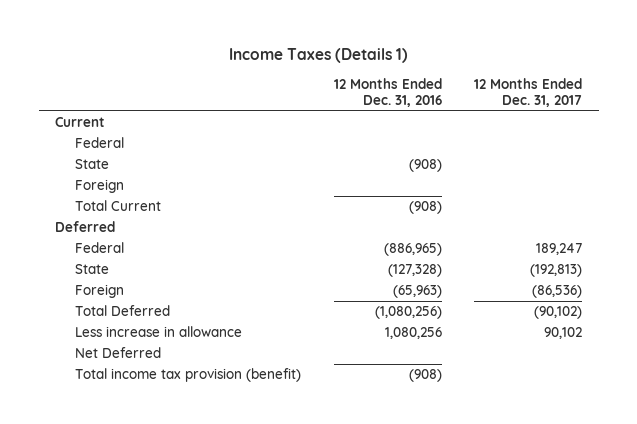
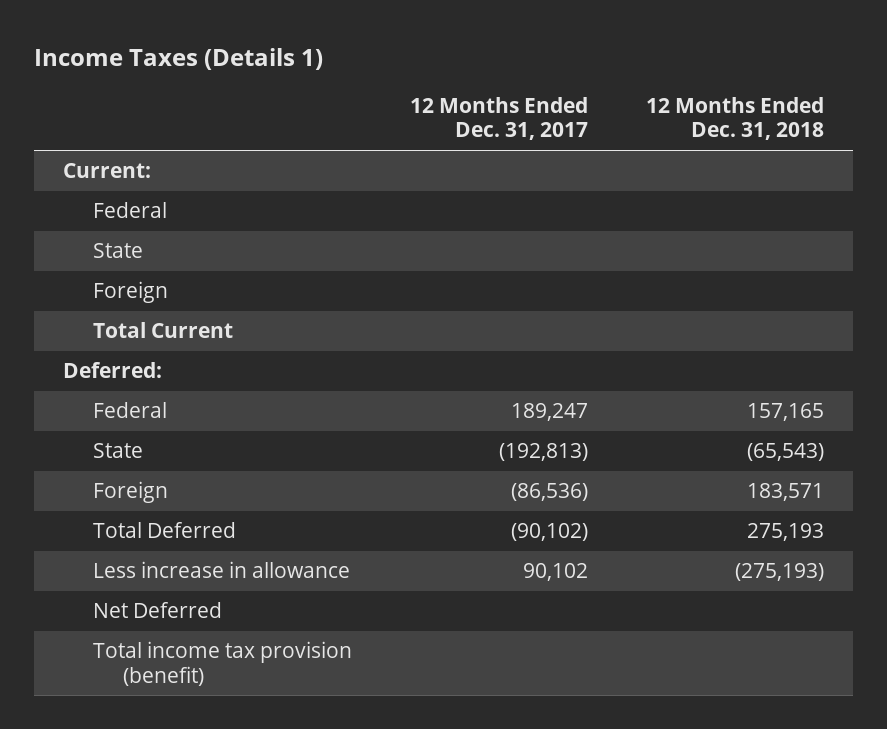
[333,77,442,108] 12 Months Ended Dec. 31, 2016 -> none
none -> [646,97,825,141] 12 Months Ended Dec. 31, 2018
[54,117,105,128] Current -> [62,163,151,179] Current:
[54,221,115,233] Deferred -> [62,362,162,379] Deferred:

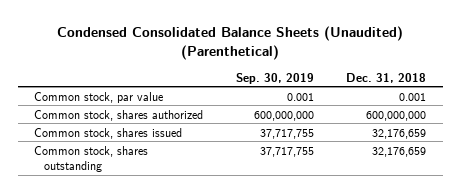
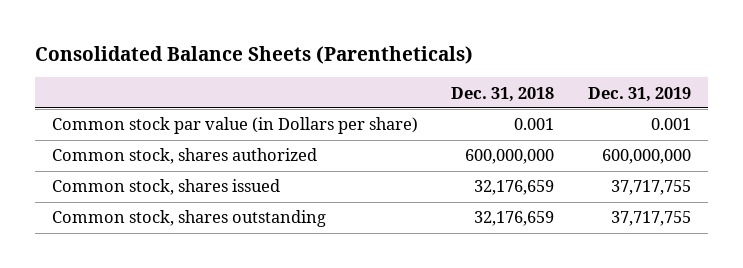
[57,25,404,60] Condensed Consolidated Balance Sheets (Unaudited) (Parenthetical) -> [35,45,474,64] Consolidated Balance Sheets (Parentheticals)
[235,72,314,84] Sep. 30, 2019 -> none
none -> [587,86,691,102] Dec. 31, 2019
[34,91,164,103] Common stock, par value -> [51,117,418,135] Common stock par value (in Dollars per share)

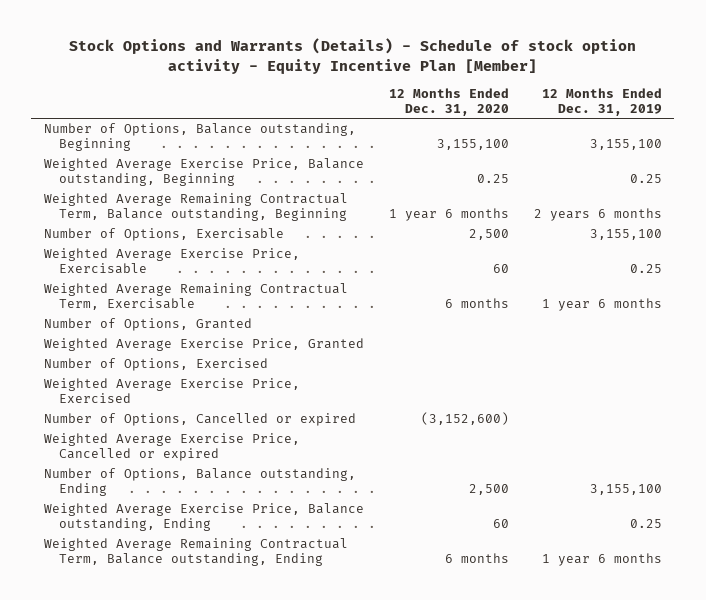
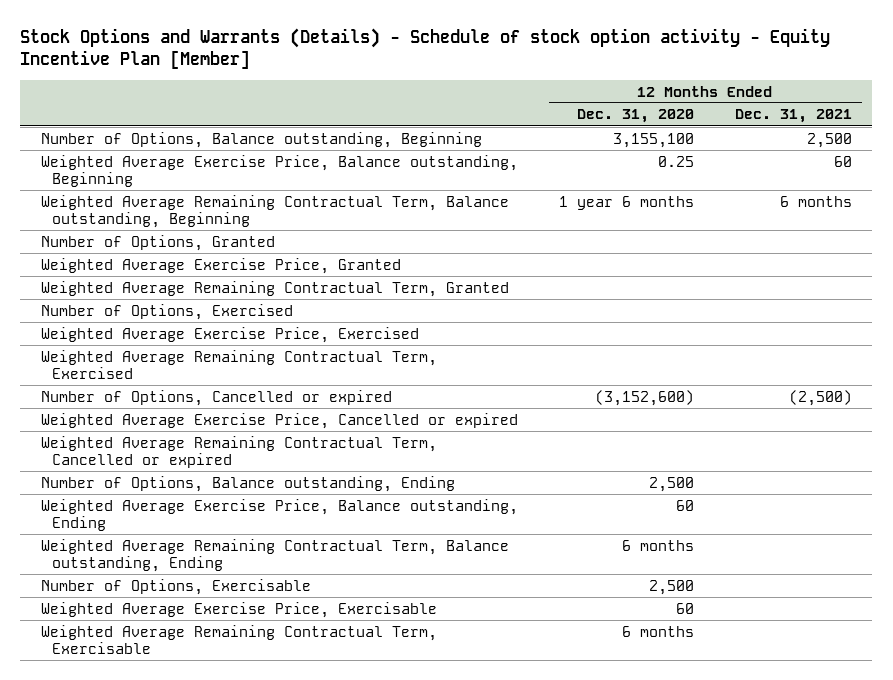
[541,88,662,116] 12 Months Ended Dec. 31, 2019 -> none
none -> [734,109,852,124] Dec. 31, 2021
none -> [40,280,509,297] Weighted Average Remaining Contractual Term, Granted
none -> [40,349,437,379] Weighted Average Remaining Contractual Term, Exercised
none -> [40,435,437,468] Weighted Average Remaining Contractual Term, Cancelled or expired
[43,228,284,242] Number of Options, Exercisable -> [40,578,311,595] Number of Options, Exercisable
[43,248,300,275] Weighted Average Exercise Price, Exercisable -> [40,601,437,618] Weighted Average Exercise Price, Exercisable
[43,283,348,311] Weighted Average Remaining Contractual Term, Exercisable -> [40,624,437,654] Weighted Average Remaining Contractual Term, Exercisable

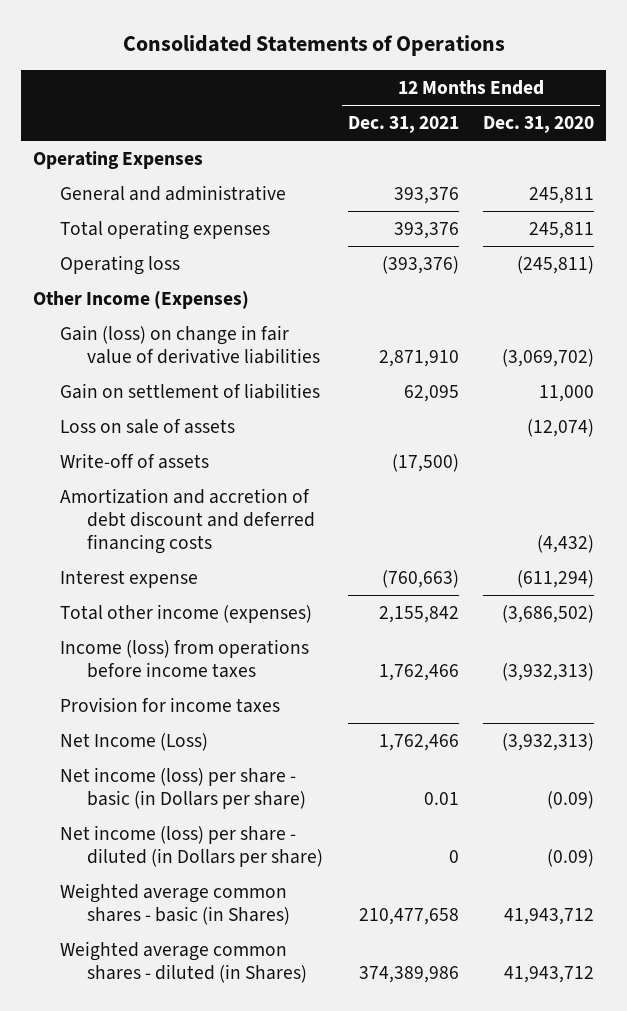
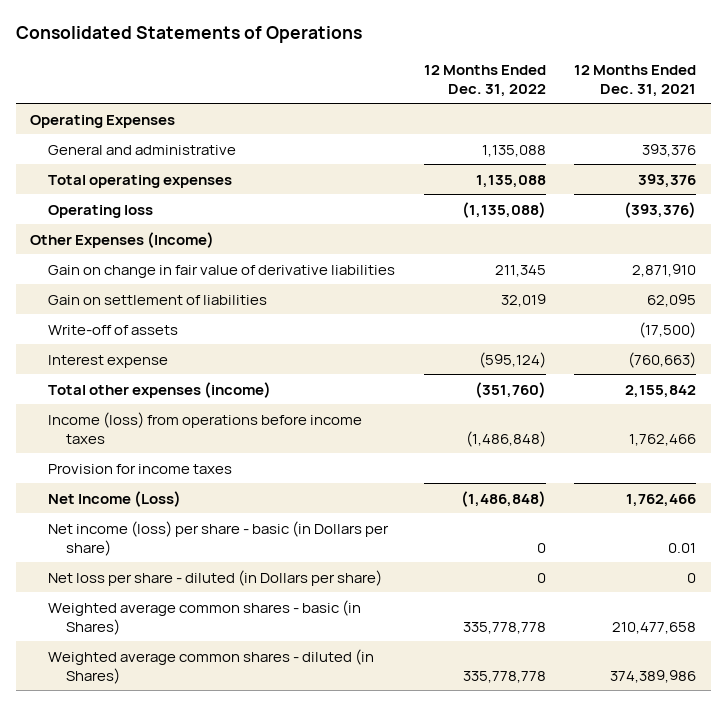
[483,115,595,133] Dec. 31, 2020 -> none
none -> [423,64,546,97] 12 Months Ended Dec. 31, 2022
[33,290,250,309] Other Income (Expenses) -> [29,231,214,248] Other Expenses (Income)
[60,324,321,364] Gain (loss) on change in fair value of derivative liabilities -> [48,264,396,278] Gain on change in fair value of derivative liabilities
[60,418,236,434] Loss on sale of assets -> none
[60,487,316,554] Amortization and accretion of debt discount and deferred financing costs -> none
[60,603,313,623] Total other income (expenses) -> [48,381,272,398] Total other expenses (income)
[60,824,324,867] Net income (loss) per share - diluted (in Dollars per share) -> [48,569,383,586] Net loss per share - diluted (in Dollars per share)

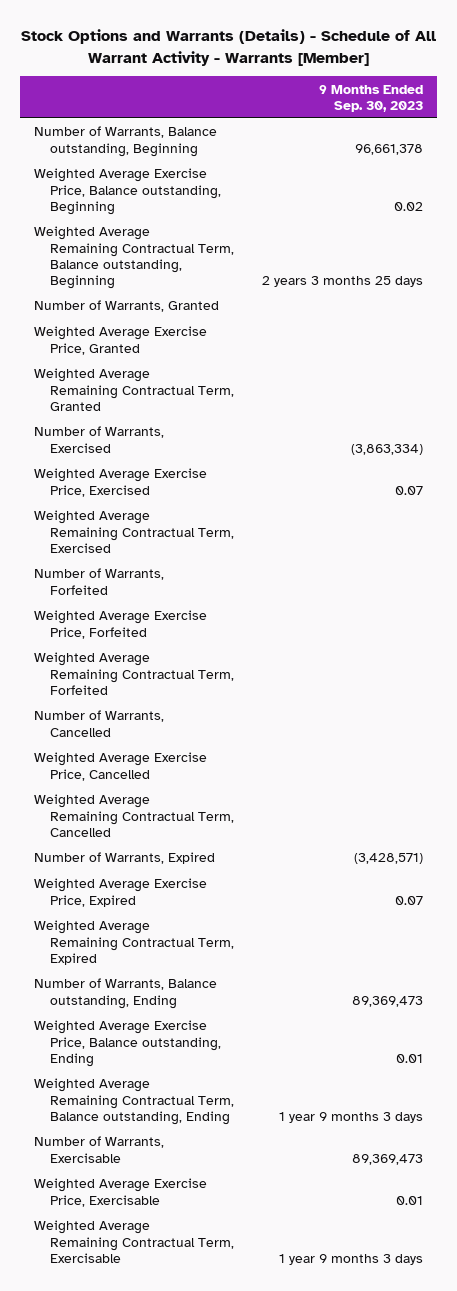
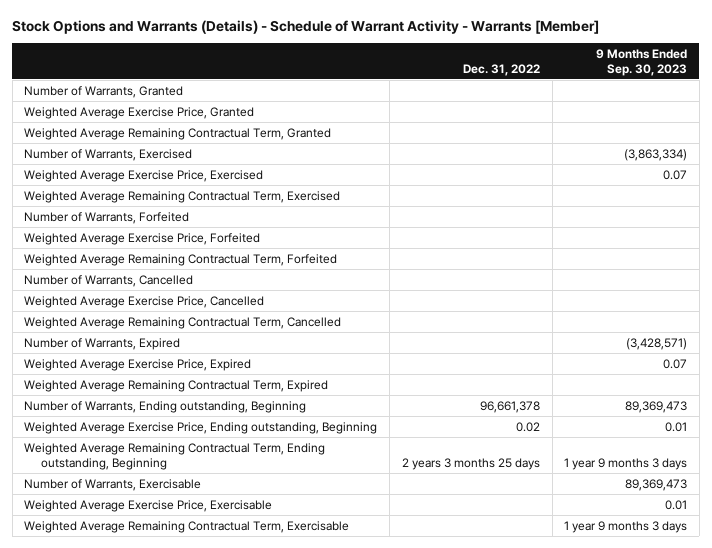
[20,29,436,66] Stock Options and Warrants (Details) - Schedule of All Warrant Activity - Warrants [Member] -> [12,19,600,34] Stock Options and Warrants (Details) - Schedule of Warrant Activity - Warrants [Member]
none -> [462,63,540,76] Dec. 31, 2022
[34,126,218,157] Number of Warrants, Balance outstanding, Beginning -> none
[34,168,222,215] Weighted Average Exercise Price, Balance outstanding, Beginning -> none
[34,226,235,289] Weighted Average Remaining Contractual Term, Balance outstanding, Beginning -> none
[34,978,218,1009] Number of Warrants, Balance outstanding, Ending -> [24,400,307,413] Number of Warrants, Ending outstanding, Beginning
[34,1020,222,1067] Weighted Average Exercise Price, Balance outstanding, Ending -> [24,421,378,434] Weighted Average Exercise Price, Ending outstanding, Beginning
[34,1078,235,1125] Weighted Average Remaining Contractual Term, Balance outstanding, Ending -> [24,442,326,470] Weighted Average Remaining Contractual Term, Ending outstanding, Beginning

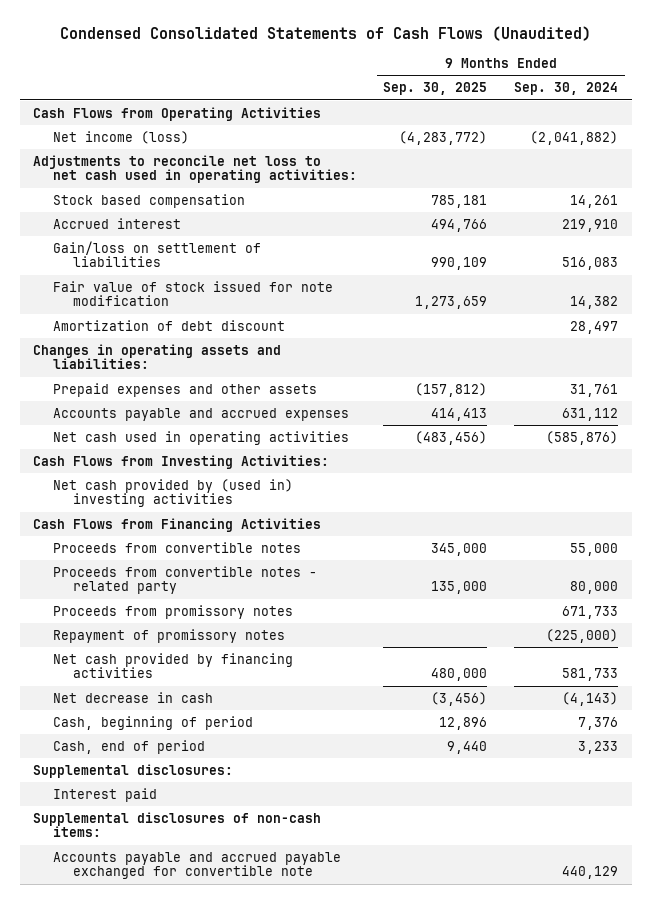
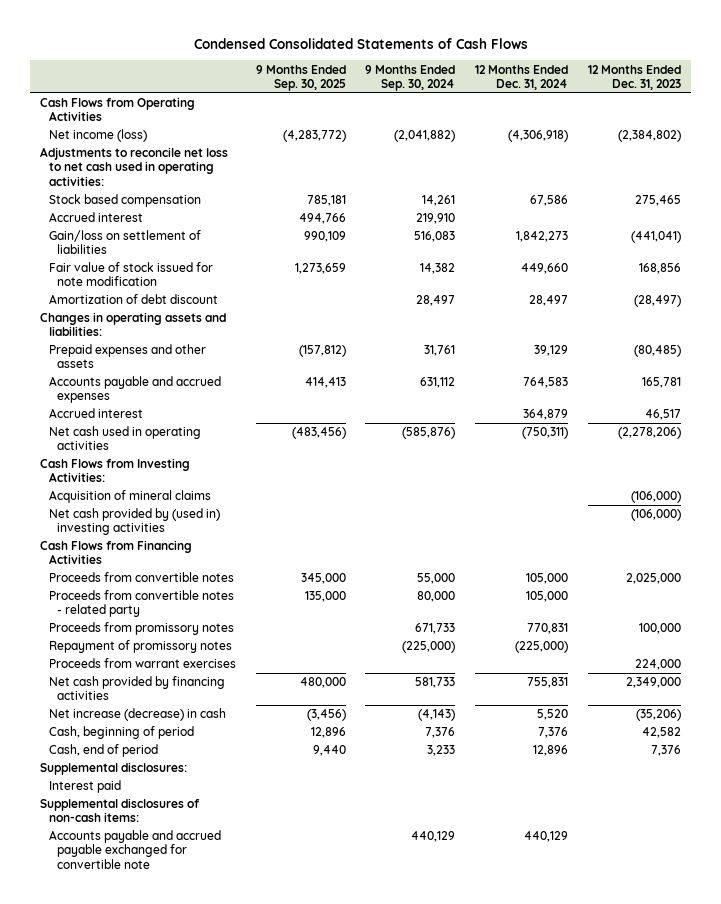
[59,25,591,41] Condensed Consolidated Statements of Cash Flows (Unaudited) -> [193,37,528,49] Condensed Consolidated Statements of Cash Flows
none -> [475,64,569,90] 12 Months Ended Dec. 31, 2024
none -> [587,64,681,90] 12 Months Ended Dec. 31, 2023
none -> [48,408,143,419] Accrued interest
none -> [48,490,211,504] Acquisition of mineral claims
none -> [48,658,236,669] Proceeds from warrant exercises
[52,691,213,703] Net decrease in cash -> [48,708,226,722] Net increase (decrease) in cash

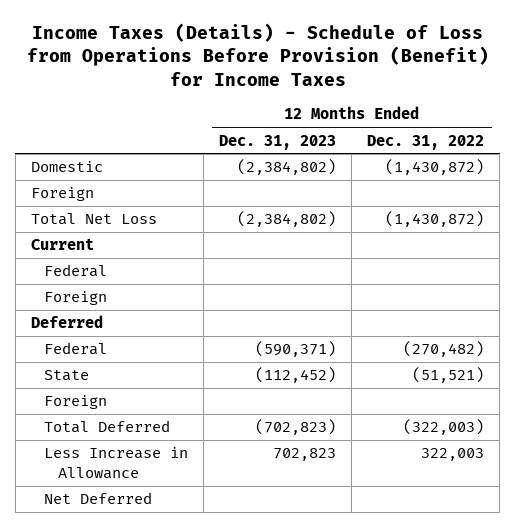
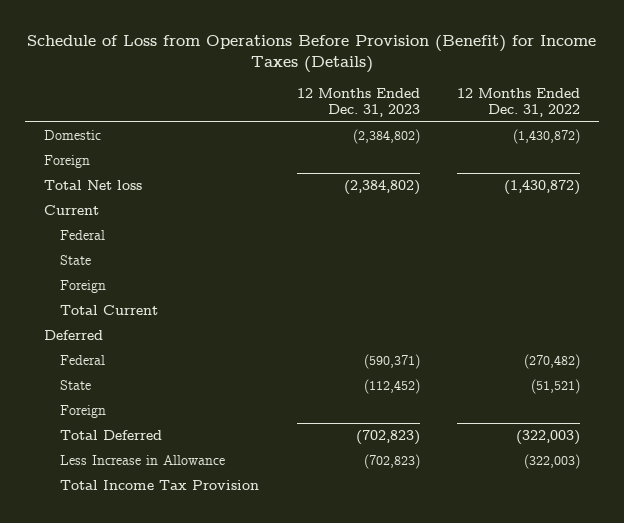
[26,22,489,86] Income Taxes (Details) - Schedule of Loss from Operations Before Provision (Benefit) for Income Taxes -> [26,35,596,74] Schedule of Loss from Operations Before Provision (Benefit) for Income Taxes (Details)
[30,213,157,226] Total Net Loss -> [43,180,142,191] Total Net loss
none -> [60,255,92,266] State
none -> [60,305,159,316] Total Current
[273,448,337,462] 702,823 -> [363,454,420,470] (702,823)
[421,448,485,462] 322,003 -> [523,454,580,470] (322,003)
[44,492,153,505] Net Deferred -> [60,480,260,491] Total Income Tax Provision

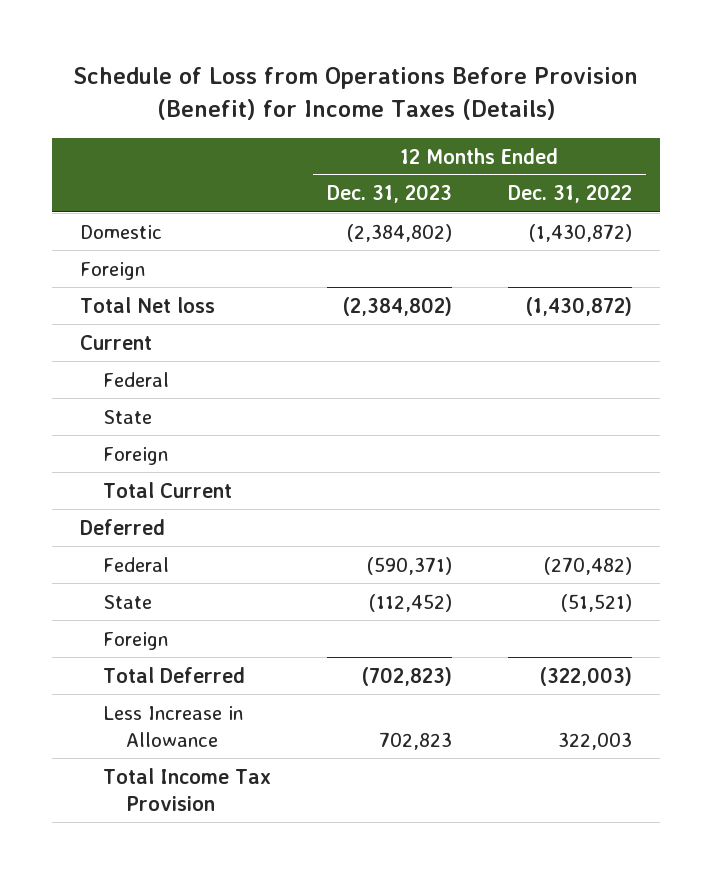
[363,454,420,470] (702,823) -> [378,731,452,750] 702,823
[523,454,580,470] (322,003) -> [557,731,632,750] 322,003

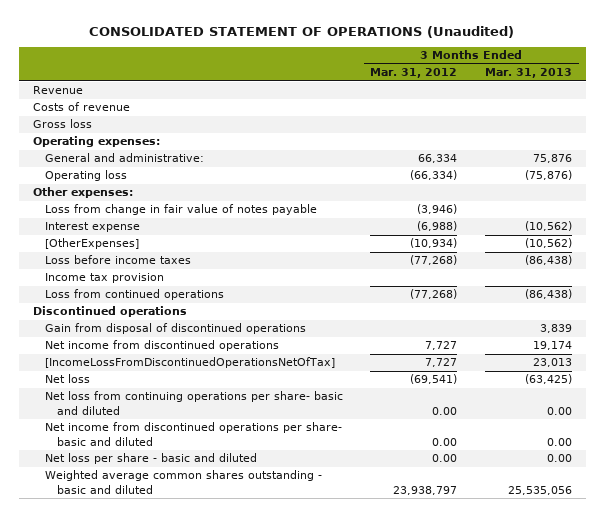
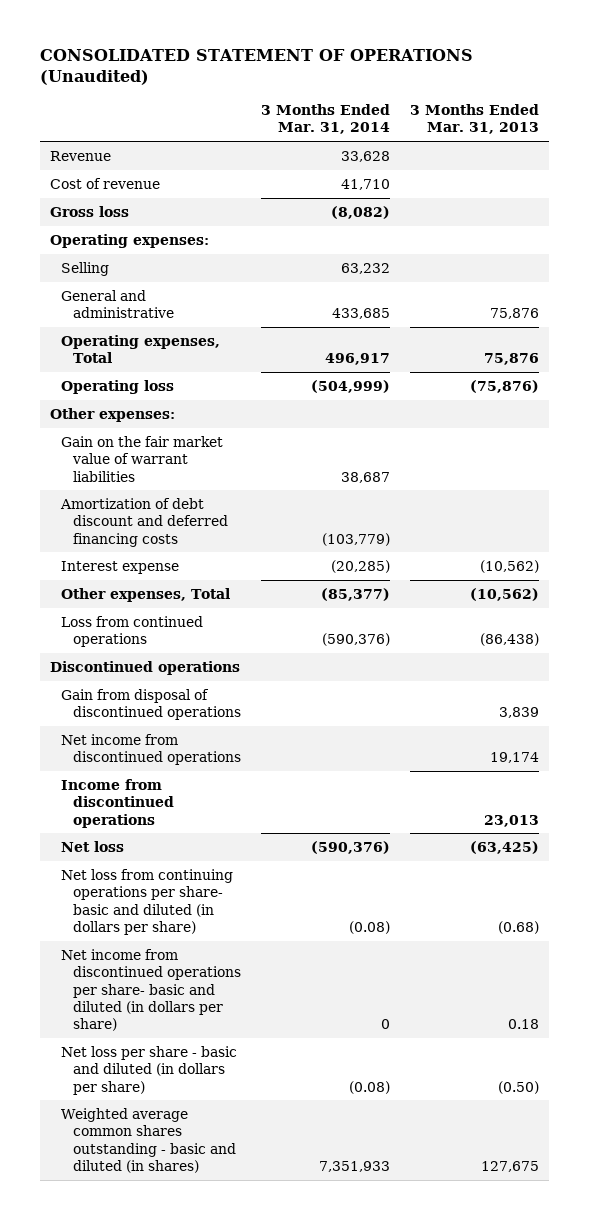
[370,68,458,79] Mar. 31, 2012 -> none
none -> [260,103,390,135] 3 Months Ended Mar. 31, 2014
[32,102,130,112] Costs of revenue -> [49,177,160,189] Cost of revenue
none -> [61,261,110,276] Selling
[44,153,204,163] General and administrative: -> [61,289,174,319] General and administrative
none -> [61,334,221,364] Operating expenses, Total
[44,204,317,216] Loss from change in fair value of notes payable -> none
none -> [61,435,224,482] Gain on the fair market value of warrant liabilities
none -> [60,497,228,547] Amortization of debt discount and deferred financing costs
[44,255,191,265] Loss before income taxes -> none
[44,273,164,284] Income tax provision -> none
[44,238,139,250] [OtherExpenses] -> [61,587,231,602] Other expenses, Total
[44,357,335,369] [IncomeLossFromDiscontinuedOperationsNetOfTax] -> [61,778,174,828] Income from discontinued operations
[44,391,343,415] Net loss from continuing operations per share- basic and diluted -> [61,868,234,935] Net loss from continuing operations per share- basic and diluted (in dollars per share)
[546,406,572,415] 0.00 -> [498,920,540,934] (0.68)
[44,422,342,446] Net income from discontinued operations per share- basic and diluted -> [61,948,241,1032] Net income from discontinued operations per share- basic and diluted (in dollars per share)
[546,437,572,446] 0.00 -> [508,1019,540,1030] 0.18
[44,453,257,465] Net loss per share - basic and diluted -> [61,1045,238,1095] Net loss per share - basic and diluted (in dollars per share)
[546,454,572,463] 0.00 -> [498,1080,540,1094] (0.50)
[44,470,322,494] Weighted average common shares outstanding - basic and diluted -> [61,1107,236,1173] Weighted average common shares outstanding - basic and diluted (in shares)
[507,485,572,495] 25,535,056 -> [481,1160,540,1172] 127,675

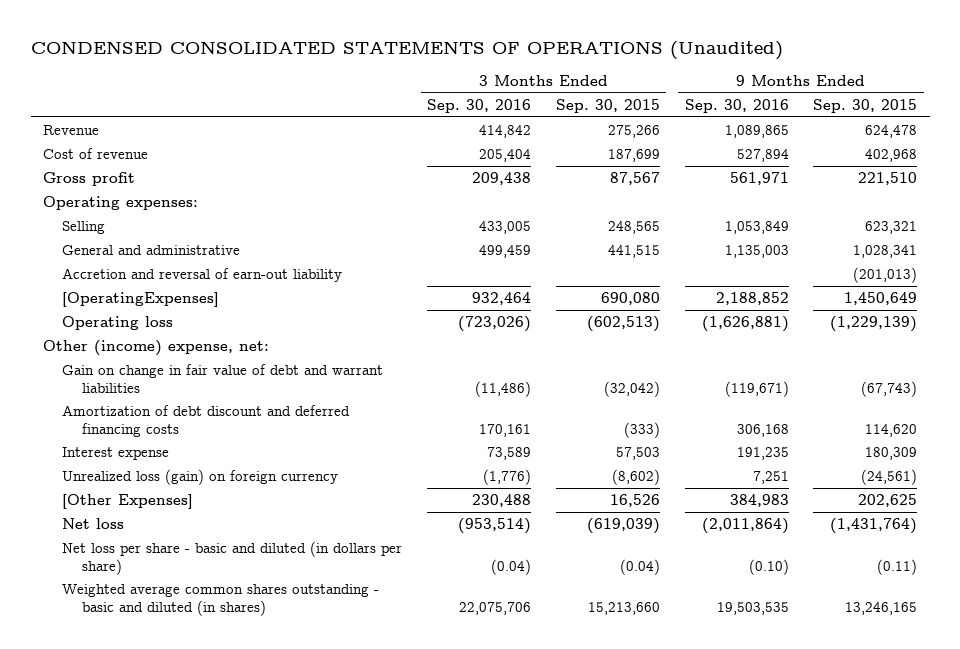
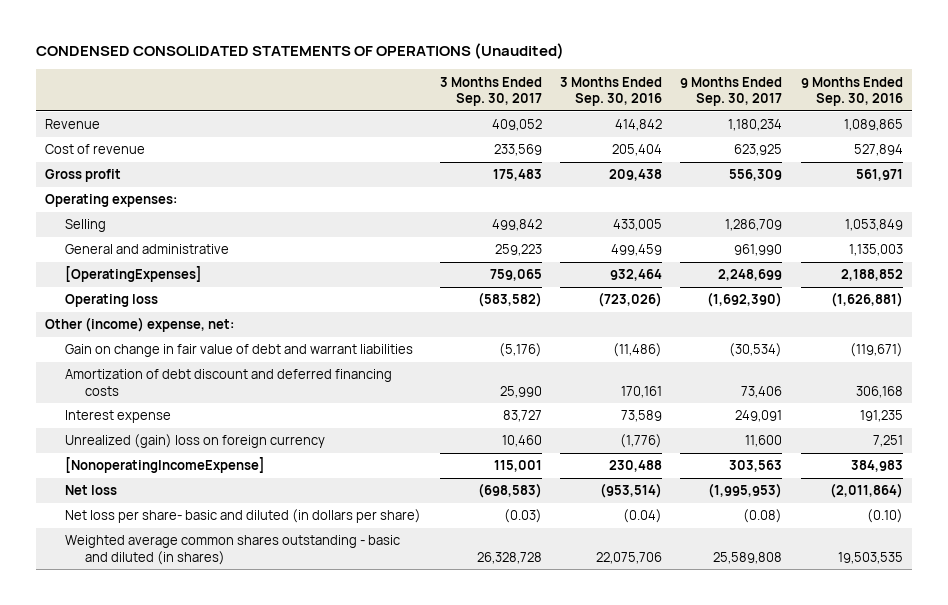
[555,98,660,113] Sep. 30, 2015 -> none
[813,98,918,113] Sep. 30, 2015 -> none
none -> [439,76,542,107] 3 Months Ended Sep. 30, 2017
none -> [680,76,783,107] 9 Months Ended Sep. 30, 2017
[62,268,343,283] Accretion and reversal of earn-out liability -> none
[62,469,339,486] Unrealized loss (gain) on foreign currency -> [65,434,326,449] Unrealized (gain) loss on foreign currency
[62,494,194,510] [Other Expenses] -> [65,457,266,474] [NonoperatingIncomeExpense]
[62,541,403,575] Net loss per share - basic and diluted (in dollars per share) -> [65,509,422,524] Net loss per share- basic and diluted (in dollars per share)

